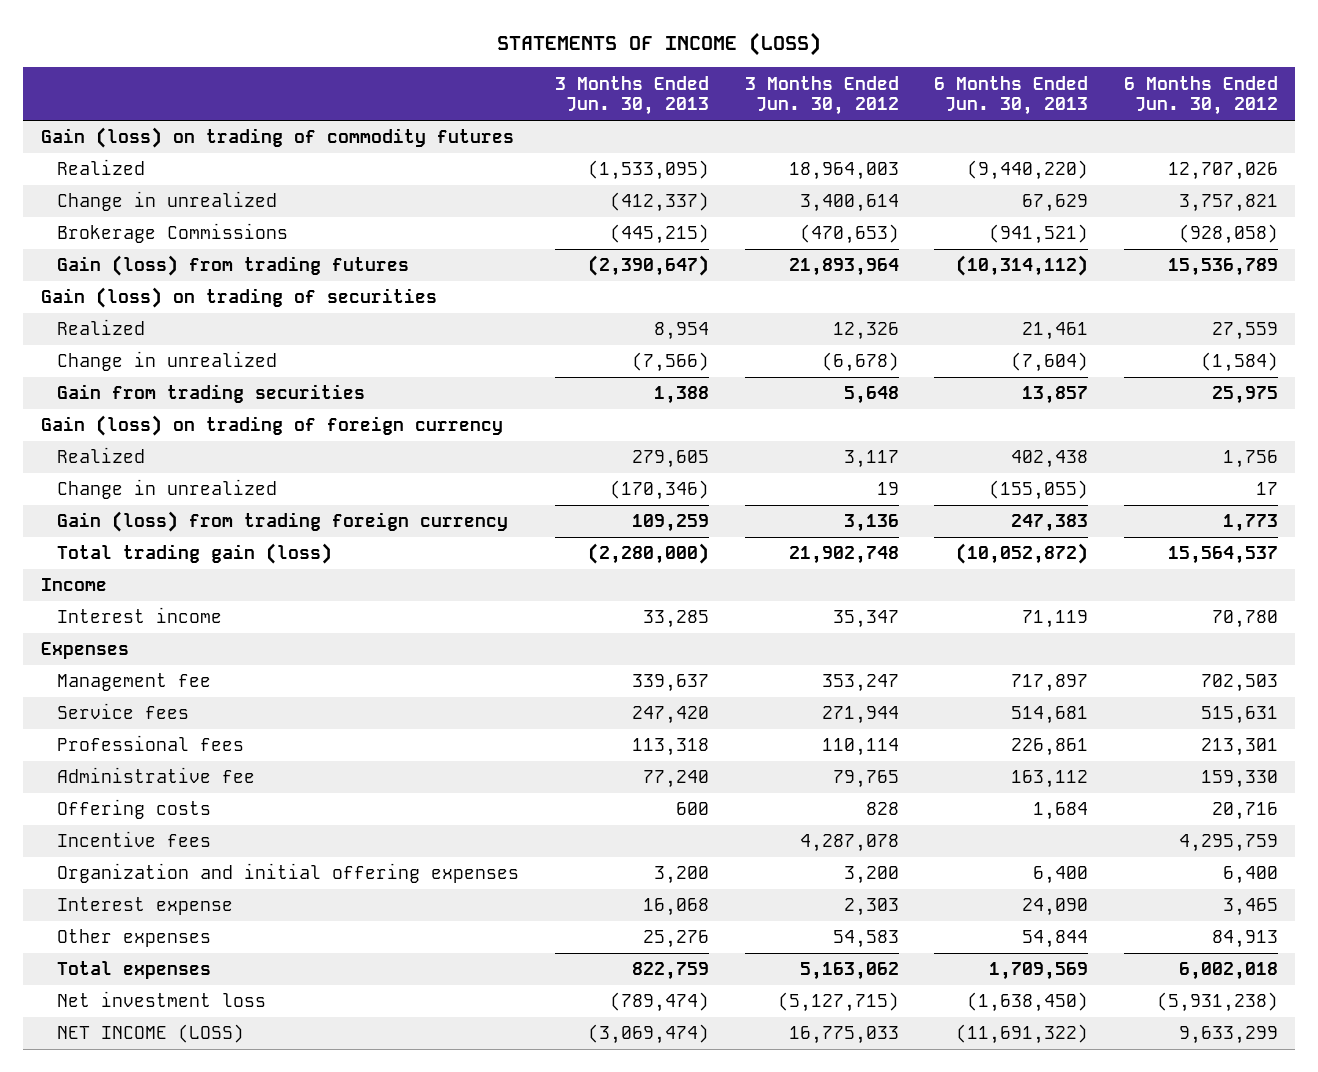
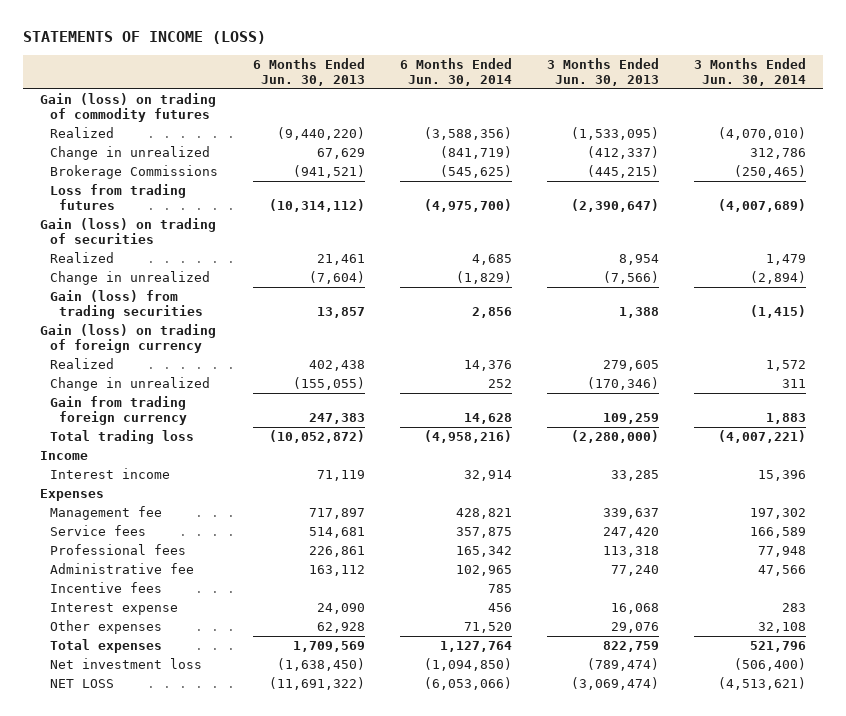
[744,75,899,116] 3 Months Ended Jun. 30, 2012 -> none
[1123,75,1278,116] 6 Months Ended Jun. 30, 2012 -> none
none -> [399,57,512,86] 6 Months Ended Jun. 30, 2014
none -> [693,57,806,86] 3 Months Ended Jun. 30, 2014
[57,255,410,277] Gain (loss) from trading futures -> [49,183,186,211] Loss from trading futures
[57,384,366,404] Gain from trading securities -> [49,289,203,320] Gain (loss) from trading securities
[57,511,509,533] Gain (loss) from trading foreign currency -> [49,395,187,426] Gain from trading foreign currency
[57,543,333,565] Total trading gain (loss) -> [49,429,194,444] Total trading loss
[57,799,212,820] Offering costs -> none
[57,863,520,884] Organization and initial offering expenses -> none
[643,930,710,949] 25,276 -> [610,621,659,633] 29,076
[1022,930,1089,949] 54,844 -> [316,621,365,633] 62,928
[57,1024,245,1044] NET INCOME (LOSS) -> [49,678,114,688] NET LOSS

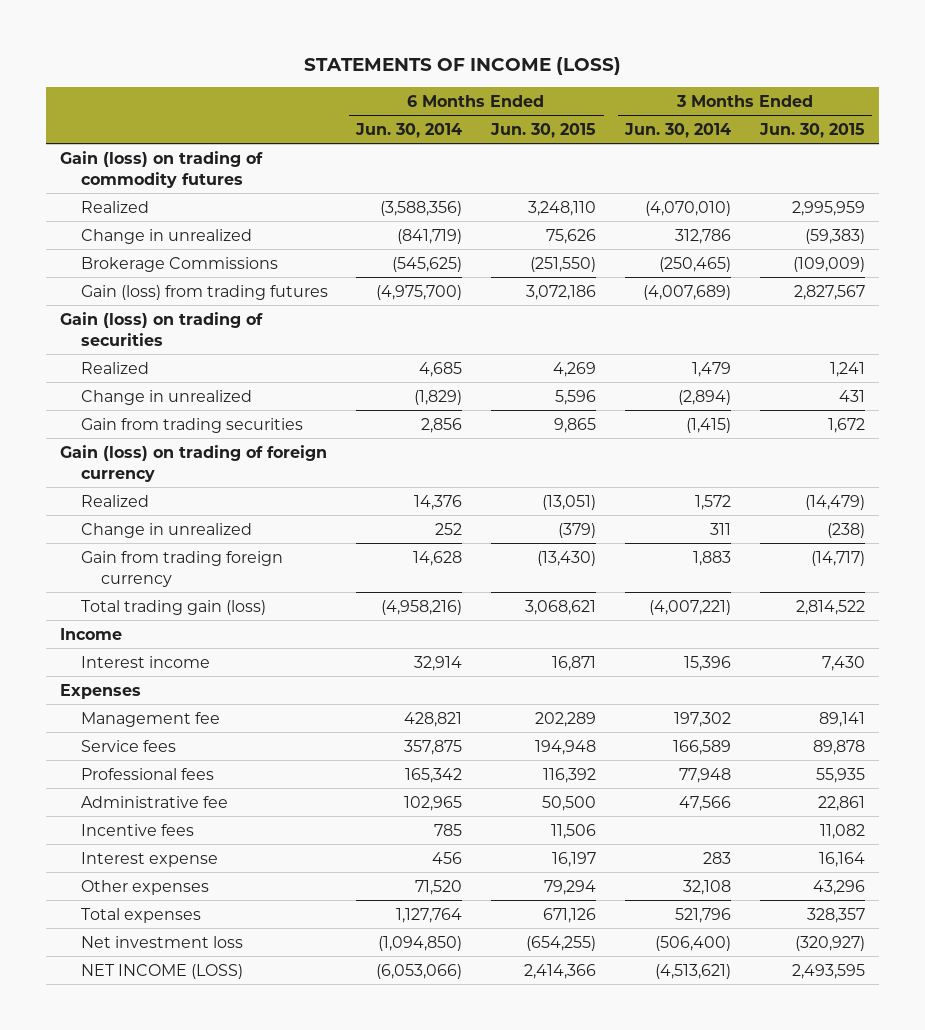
[252,57,365,86] 6 Months Ended Jun. 30, 2013 -> none
[546,57,659,86] 3 Months Ended Jun. 30, 2013 -> none
none -> [490,122,597,138] Jun. 30, 2015
none -> [759,122,866,138] Jun. 30, 2015
[49,183,186,211] Loss from trading futures -> [80,284,328,300] Gain (loss) from trading futures
[49,289,203,320] Gain (loss) from trading securities -> [80,417,303,433] Gain from trading securities
[49,429,194,444] Total trading loss -> [80,599,266,615] Total trading gain (loss)
[49,678,114,688] NET LOSS -> [80,963,243,979] NET INCOME (LOSS)

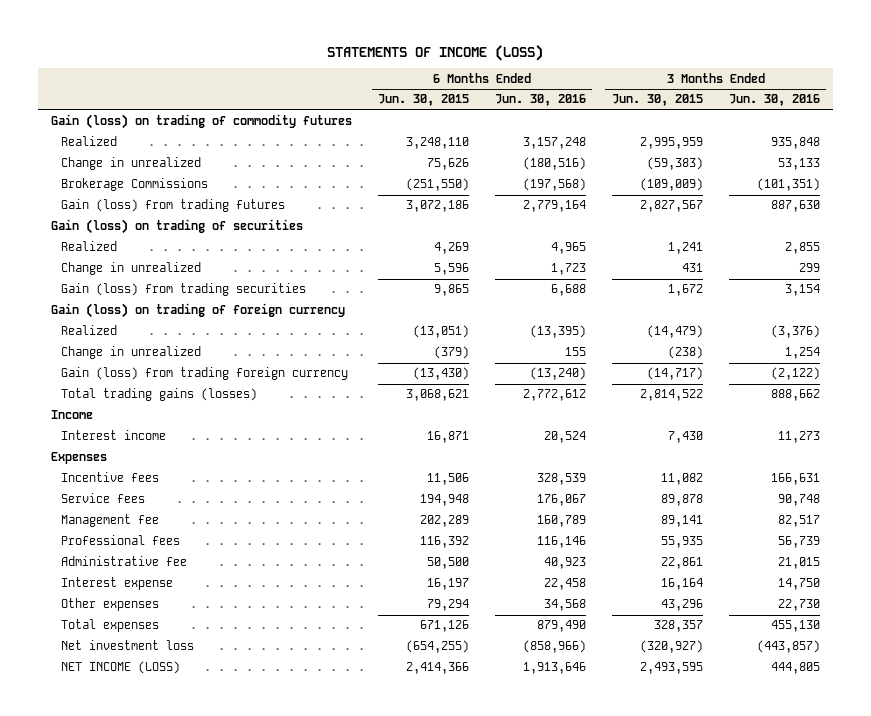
[355,122,463,138] Jun. 30, 2014 -> none
[624,122,732,138] Jun. 30, 2014 -> none
none -> [494,94,586,107] Jun. 30, 2016
none -> [728,94,820,107] Jun. 30, 2016
[80,417,303,433] Gain from trading securities -> [60,283,306,297] Gain (loss) from trading securities
[80,550,283,587] Gain from trading foreign currency -> [60,367,348,381] Gain (loss) from trading foreign currency
[80,599,266,615] Total trading gain (loss) -> [60,388,257,402] Total trading gains (losses)
[80,823,194,836] Incentive fees -> [60,472,159,483] Incentive fees
[80,711,220,727] Management fee -> [60,514,159,528] Management fee

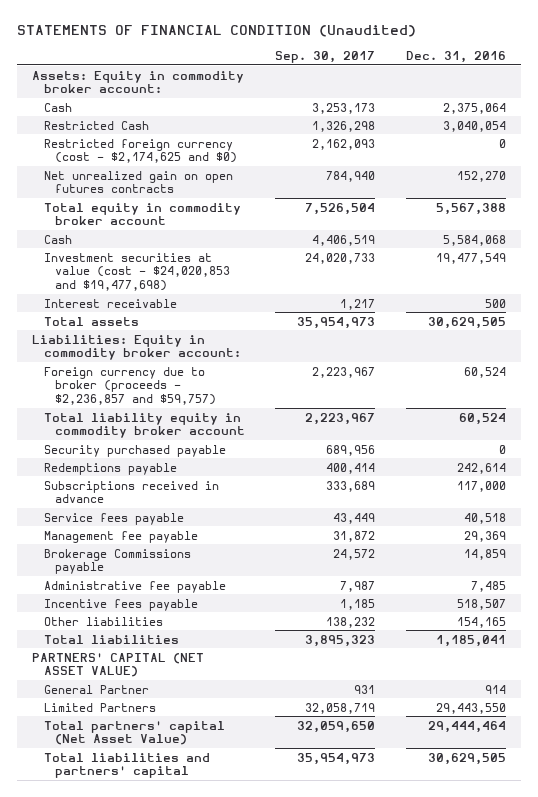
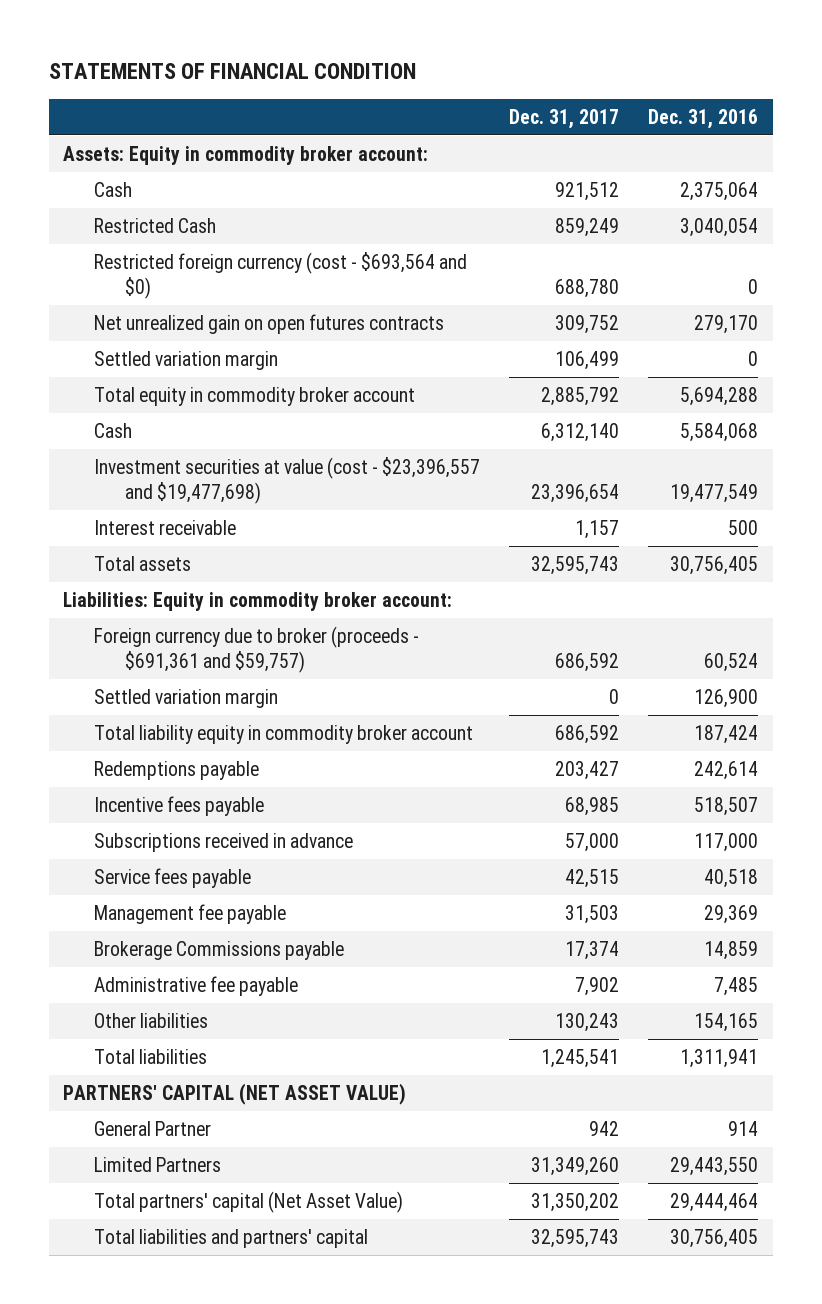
[17,24,417,37] STATEMENTS OF FINANCIAL CONDITION (Unaudited) -> [48,63,416,80] STATEMENTS OF FINANCIAL CONDITION
[275,50,376,63] Sep. 30, 2017 -> none
none -> [509,108,620,129] Dec. 31, 2017
[43,138,237,164] Restricted foreign currency (cost - $2,174,625 and $0) -> [94,252,468,300] Restricted foreign currency (cost - $693,564 and $0)
[456,170,506,182] 152,270 -> [694,315,759,335] 279,170
none -> [94,351,279,371] Settled variation margin
[435,202,506,215] 5,567,388 -> [680,387,759,407] 5,694,288
[43,252,230,291] Investment securities at value (cost - $24,020,853 and $19,477,698) -> [94,457,481,505] Investment securities at value (cost - $23,396,557 and $19,477,698)
[427,316,506,329] 30,629,505 -> [670,556,759,576] 30,756,405
[43,444,226,457] Security purchased payable -> none
[43,366,216,405] Foreign currency due to broker (proceeds - $2,236,857 and $59,757) -> [94,626,420,674] Foreign currency due to broker (proceeds - $691,361 and $59,757)
none -> [94,689,279,709] Settled variation margin
[458,412,506,425] 60,524 -> [694,725,759,745] 187,424
[43,598,198,611] Incentive fees payable -> [94,796,265,817] Incentive fees payable
[435,634,506,647] 1,185,041 -> [680,1049,759,1069] 1,311,941
[427,752,506,765] 30,629,505 -> [670,1229,759,1249] 30,756,405

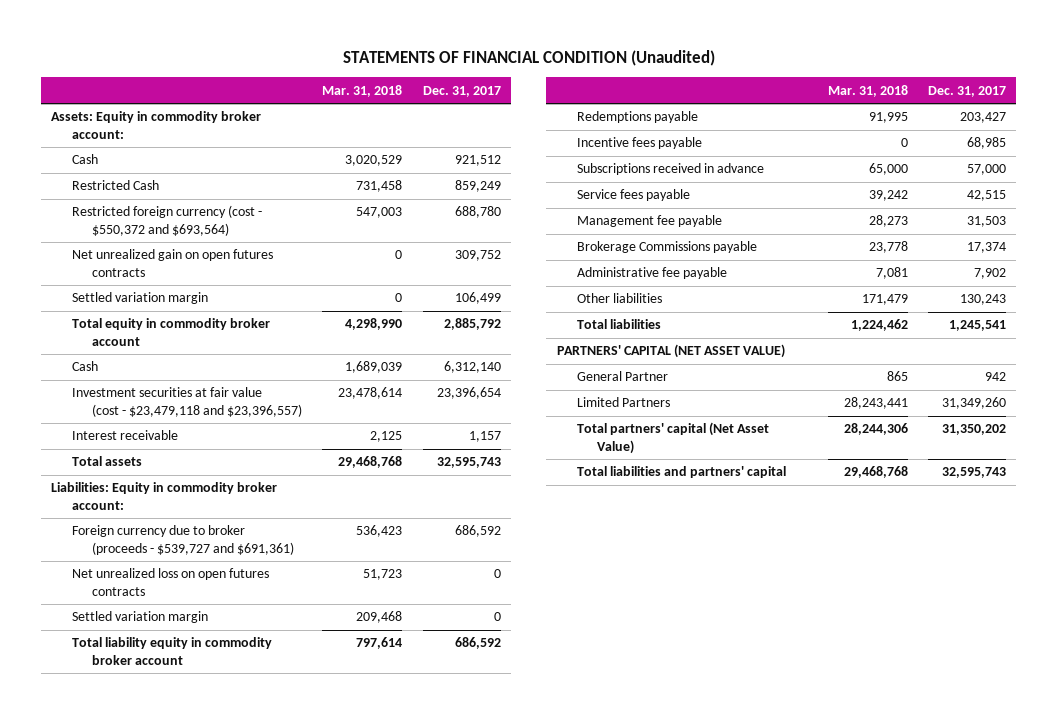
[48,63,416,80] STATEMENTS OF FINANCIAL CONDITION -> [342,50,715,67] STATEMENTS OF FINANCIAL CONDITION (Unaudited)
[648,108,759,129] Dec. 31, 2016 -> none
none -> [322,84,403,97] Mar. 31, 2018
[94,252,468,300] Restricted foreign currency (cost - $693,564 and $0) -> [71,205,262,237] Restricted foreign currency (cost - $550,372 and $693,564)
[94,457,481,505] Investment securities at value (cost - $23,396,557 and $19,477,698) -> [71,387,302,418] Investment securities at fair value (cost - $23,479,118 and $23,396,557)
[94,626,420,674] Foreign currency due to broker (proceeds - $691,361 and $59,757) -> [71,525,294,556] Foreign currency due to broker (proceeds - $539,727 and $691,361)
none -> [71,568,269,597] Net unrealized loss on open futures contracts

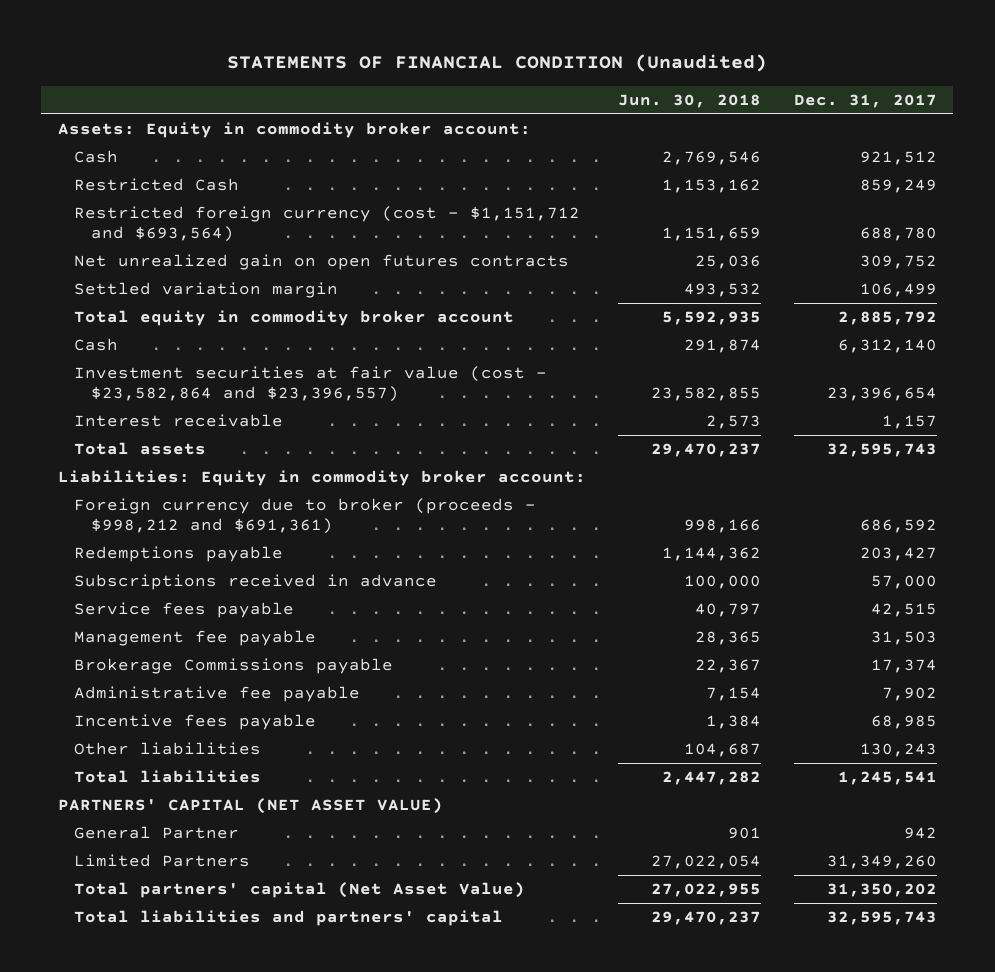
[322,84,403,97] Mar. 31, 2018 -> none
none -> [618,93,762,108] Jun. 30, 2018
[71,205,262,237] Restricted foreign currency (cost - $550,372 and $693,564) -> [74,206,581,243] Restricted foreign currency (cost - $1,151,712 and $693,564)
[71,387,302,418] Investment securities at fair value (cost - $23,479,118 and $23,396,557) -> [74,366,548,403] Investment securities at fair value (cost - $23,582,864 and $23,396,557)
[71,568,269,597] Net unrealized loss on open futures contracts -> none
[71,611,208,624] Settled variation margin -> none
[71,637,272,666] Total liability equity in commodity broker account -> none
[71,525,294,556] Foreign currency due to broker (proceeds - $539,727 and $691,361) -> [74,498,537,535] Foreign currency due to broker (proceeds - $998,212 and $691,361)
[576,137,702,150] Incentive fees payable -> [74,714,317,731] Incentive fees payable

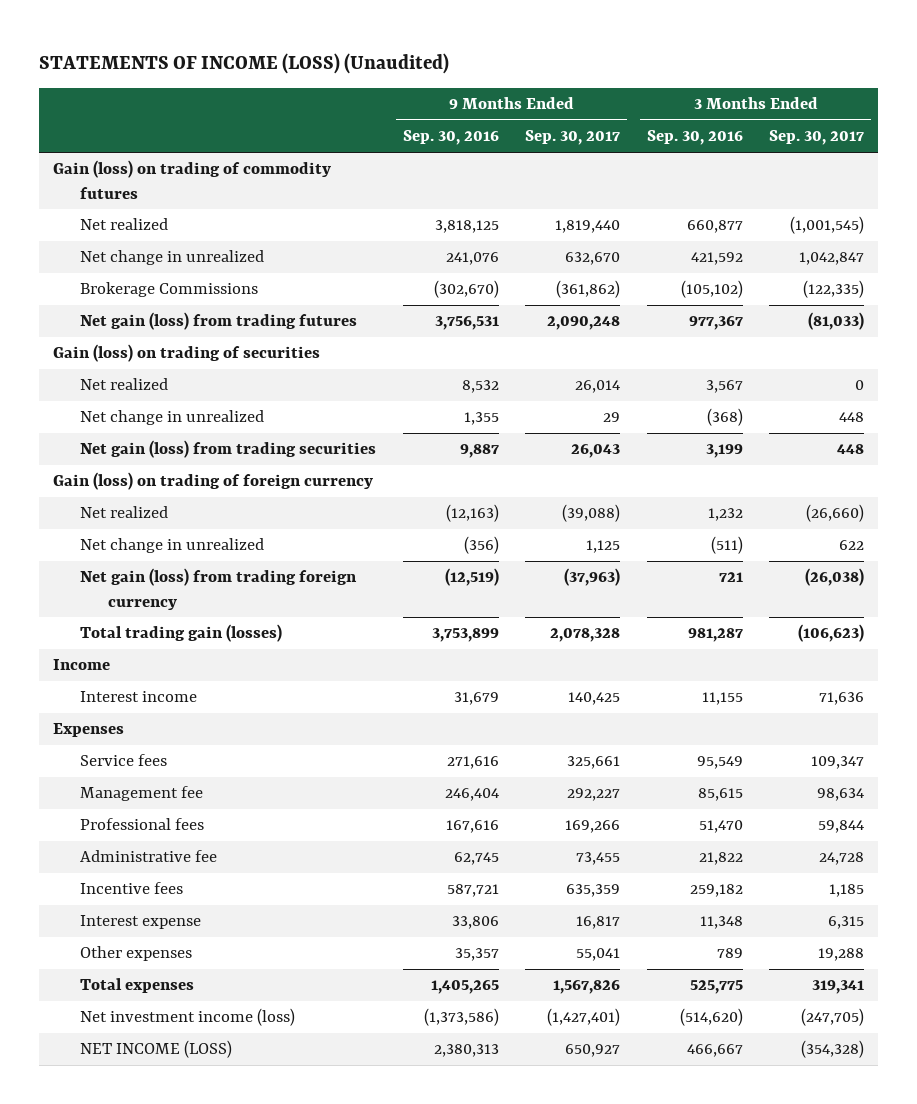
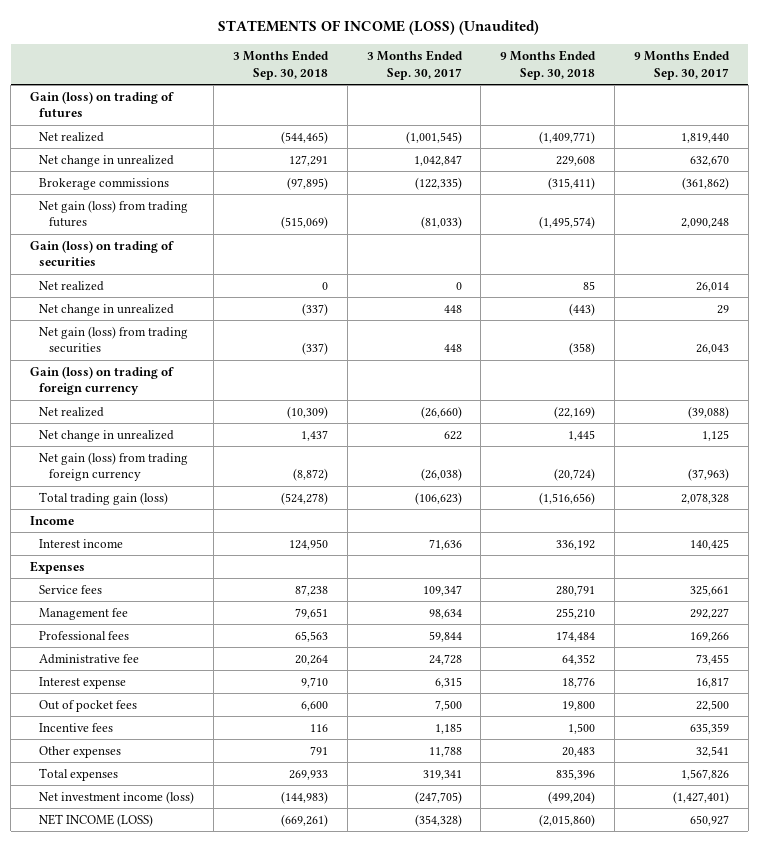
[402,130,499,146] Sep. 30, 2016 -> none
[646,130,743,146] Sep. 30, 2016 -> none
none -> [232,50,329,80] 3 Months Ended Sep. 30, 2018
none -> [500,50,597,80] 9 Months Ended Sep. 30, 2018
[52,160,331,199] Gain (loss) on trading of commodity futures -> [30,90,175,118] Gain (loss) on trading of futures
[80,282,259,298] Brokerage Commissions -> [39,177,170,190] Brokerage commissions
[80,624,283,643] Total trading gain (losses) -> [39,491,169,505] Total trading gain (loss)
none -> [39,699,138,712] Out of pocket fees
[80,882,184,895] Incentive fees -> [39,722,114,732] Incentive fees
[576,948,621,962] 55,041 -> [695,745,729,757] 32,541
[818,948,865,962] 19,288 -> [428,745,462,757] 11,788

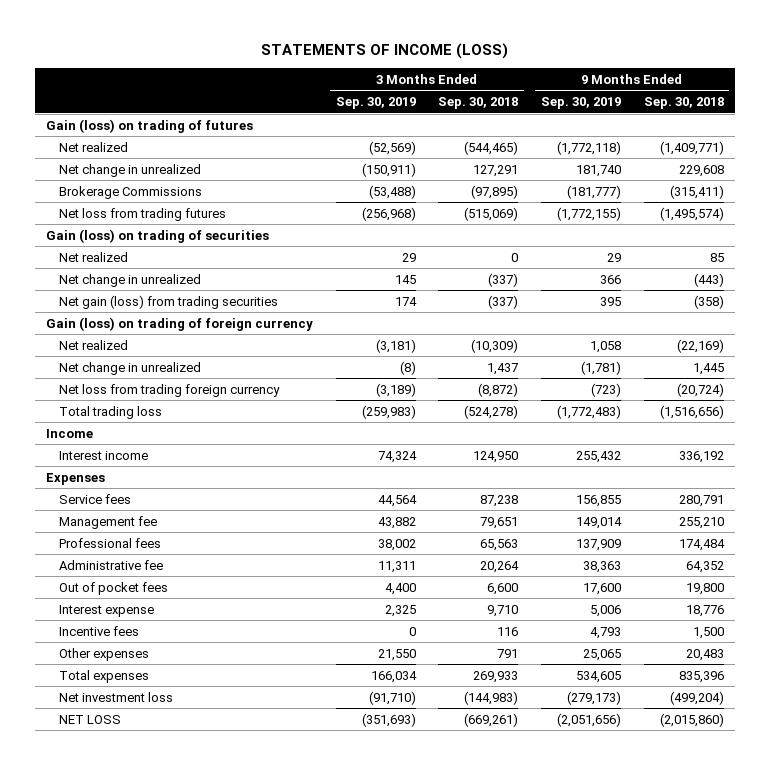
[218,20,540,36] STATEMENTS OF INCOME (LOSS) (Unaudited) -> [260,43,508,60] STATEMENTS OF INCOME (LOSS)
[366,50,463,80] 3 Months Ended Sep. 30, 2017 -> none
[633,50,730,80] 9 Months Ended Sep. 30, 2017 -> none
none -> [335,97,416,110] Sep. 30, 2019
none -> [541,97,622,110] Sep. 30, 2019
[39,177,170,190] Brokerage commissions -> [59,185,203,199] Brokerage Commissions
[39,199,189,228] Net gain (loss) from trading futures -> [59,207,227,221] Net loss from trading futures
[39,451,189,482] Net gain (loss) from trading foreign currency -> [59,383,281,397] Net loss from trading foreign currency
[39,491,169,505] Total trading gain (loss) -> [59,405,163,419] Total trading loss
[39,676,127,689] Interest expense -> [59,604,155,617] Interest expense
[39,790,195,804] Net investment income (loss) -> [59,691,174,702] Net investment loss
[39,813,154,827] NET INCOME (LOSS) -> [59,714,122,724] NET LOSS

